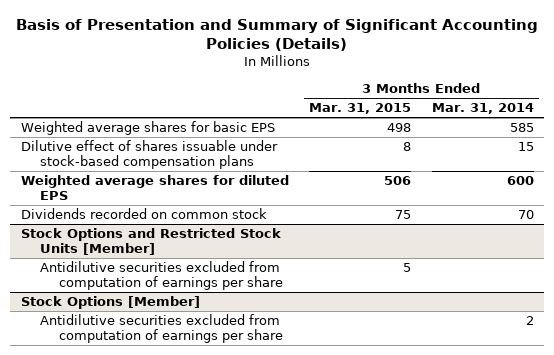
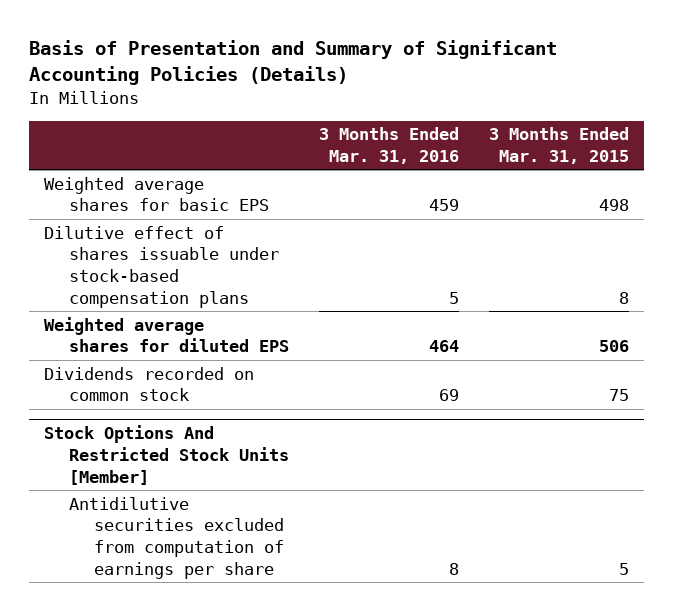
[431,103,534,115] Mar. 31, 2014 -> none
none -> [318,127,459,164] 3 Months Ended Mar. 31, 2016
[20,228,281,256] Stock Options and Restricted Stock Units [Member] -> [44,425,290,485] Stock Options And Restricted Stock Units [Member]
[20,296,200,310] Stock Options [Member] -> none
[39,314,283,344] Antidilutive securities excluded from computation of earnings per share -> none

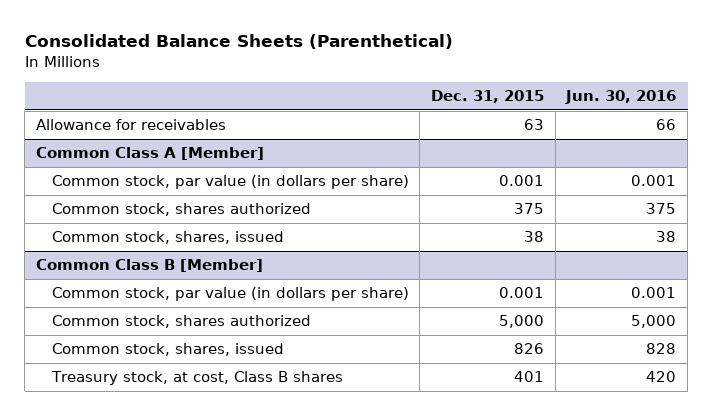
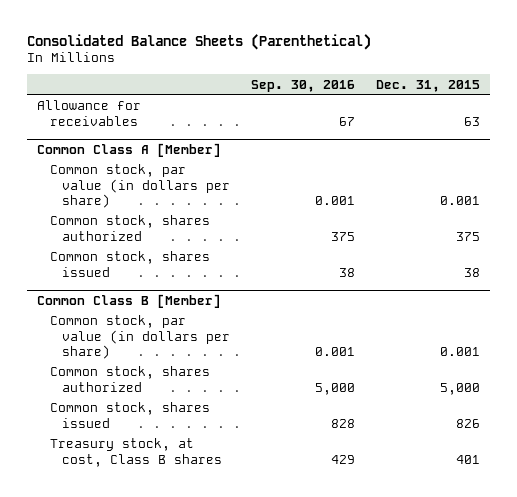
[565,90,677,105] Jun. 30, 2016 -> none
none -> [251,79,356,92] Sep. 30, 2016
[51,231,284,245] Common stock, shares, issued -> [49,251,210,277] Common stock, shares issued
[51,343,284,357] Common stock, shares, issued -> [49,402,210,428] Common stock, shares issued

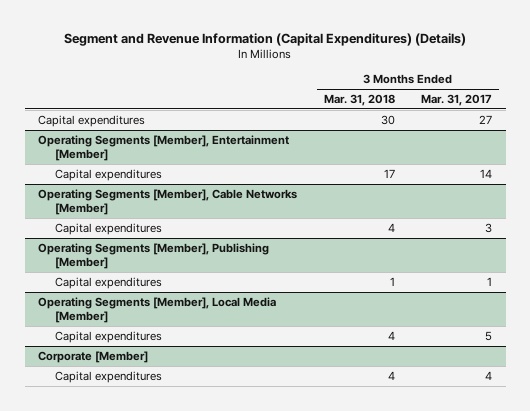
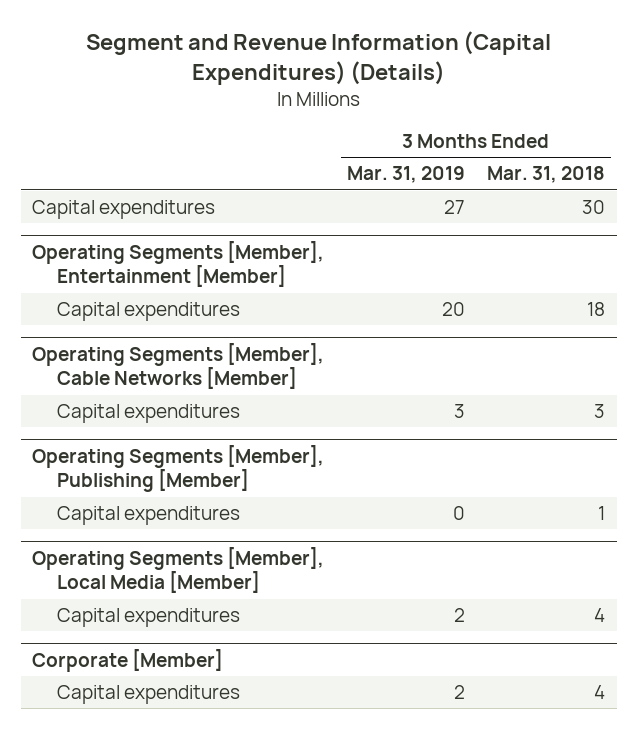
[421,94,493,107] Mar. 31, 2017 -> none
none -> [346,166,465,184] Mar. 31, 2019
[383,168,395,178] 17 -> [587,302,606,317] 18
[387,222,395,232] 4 -> [594,404,606,419] 3

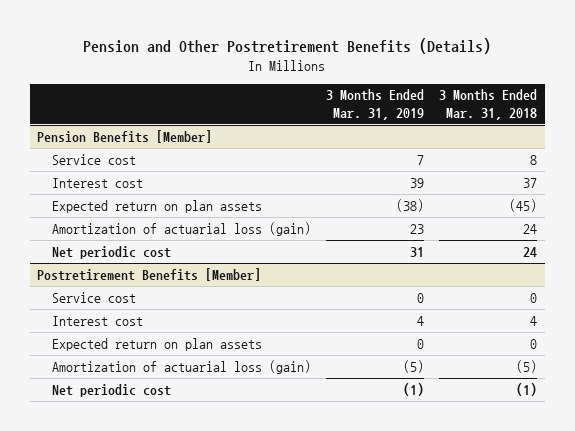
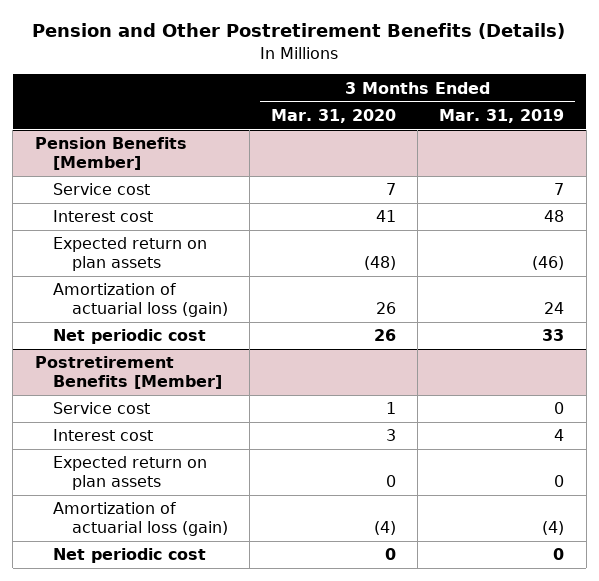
[439,89,538,120] 3 Months Ended Mar. 31, 2018 -> none
none -> [271,108,397,123] Mar. 31, 2020
[410,177,425,188] 39 -> [544,210,565,223] 48
[396,198,425,212] (38) -> [532,256,565,271] (46)
[410,223,425,234] 23 -> [544,302,565,315] 24
[410,246,425,257] 31 -> [542,329,565,342] 33
[403,359,425,373] (5) -> [542,521,565,536] (4)
[403,382,425,396] (1) -> [553,548,565,561] 0

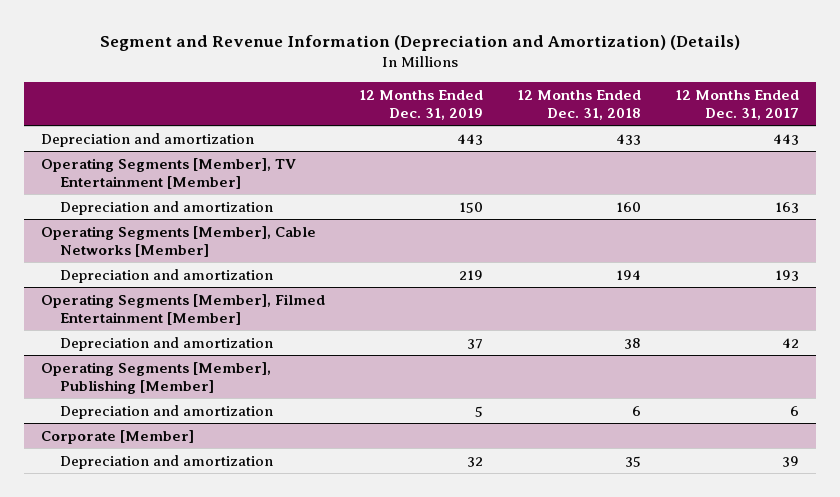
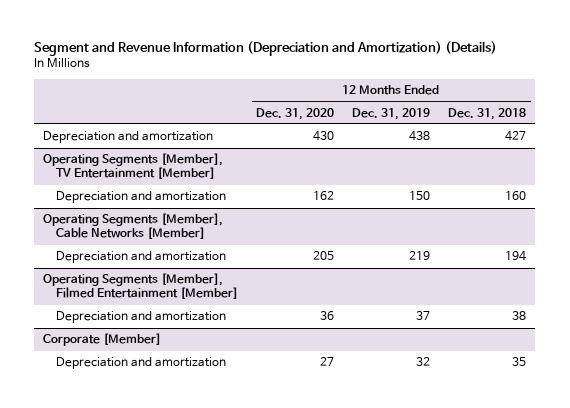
[675,89,800,121] 12 Months Ended Dec. 31, 2017 -> none
none -> [256,107,335,120] Dec. 31, 2020
[457,133,484,145] 443 -> [409,131,431,142] 438
[616,133,642,145] 433 -> [505,131,527,142] 427
[40,361,271,395] Operating Segments [Member], Publishing [Member] -> none
[59,404,273,419] Depreciation and amortization -> none

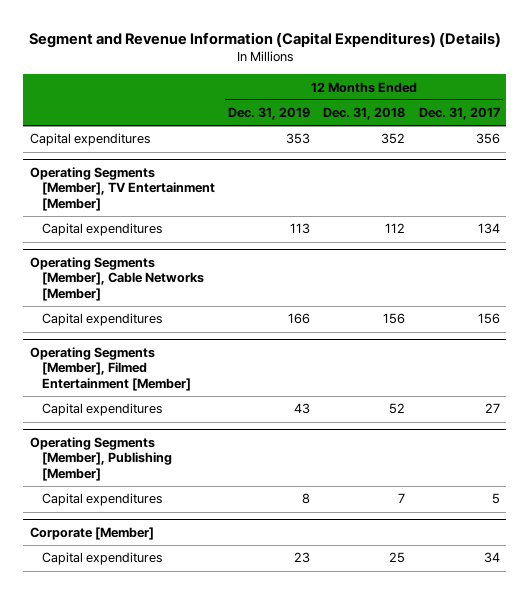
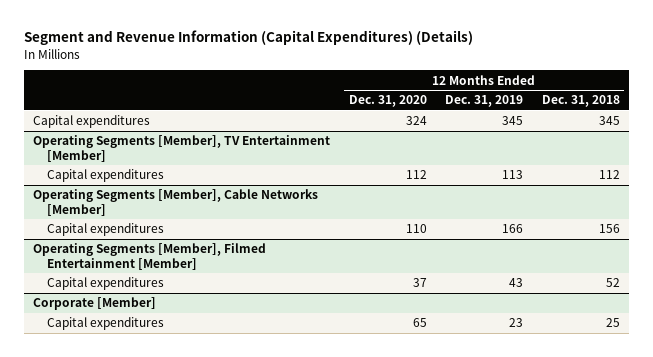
[418,107,500,121] Dec. 31, 2017 -> none
none -> [348,95,427,108] Dec. 31, 2020
[285,133,310,145] 353 -> [502,116,524,126] 345
[381,133,406,145] 352 -> [598,116,620,126] 345
[29,437,172,481] Operating Segments [Member], Publishing [Member] -> none
[41,493,162,507] Capital expenditures -> none

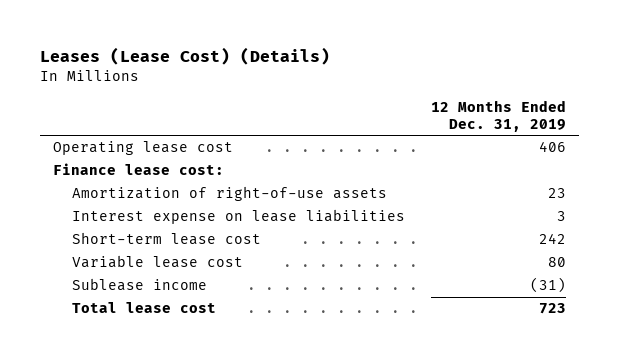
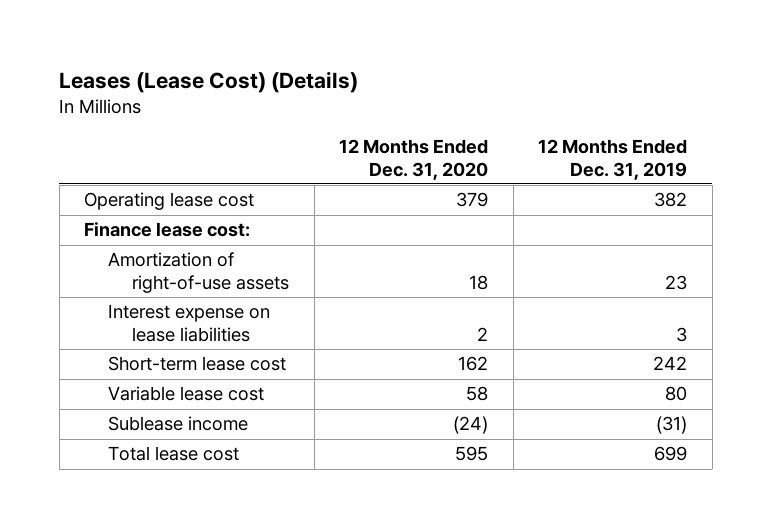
none -> [339,139,489,180] 12 Months Ended Dec. 31, 2020
[539,141,567,153] 406 -> [654,192,688,208] 382
[539,303,567,315] 723 -> [654,446,688,462] 699

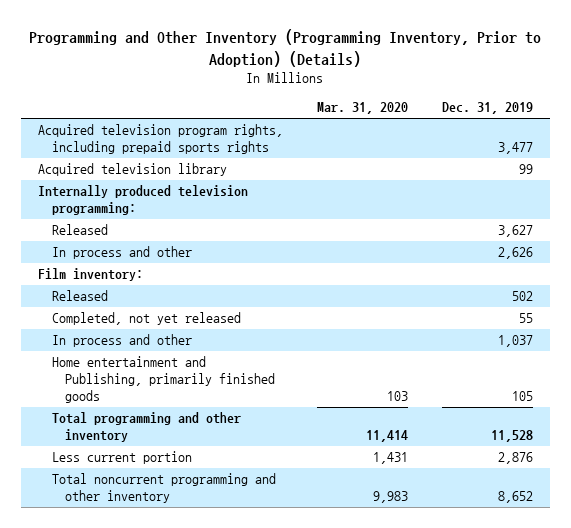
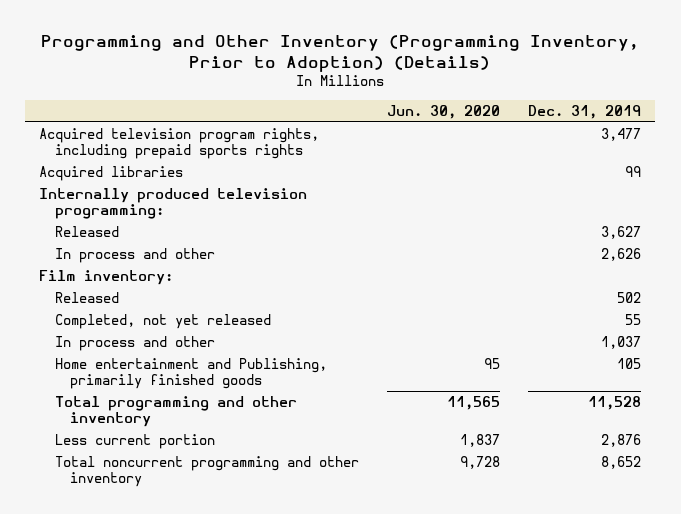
[316,102,408,115] Mar. 31, 2020 -> none
none -> [386,104,500,119] Jun. 30, 2020
[37,163,227,177] Acquired television library -> [39,166,184,182] Acquired libraries

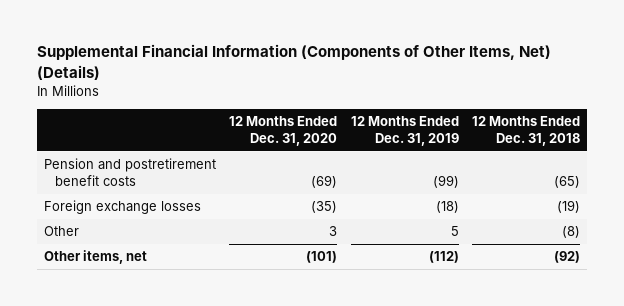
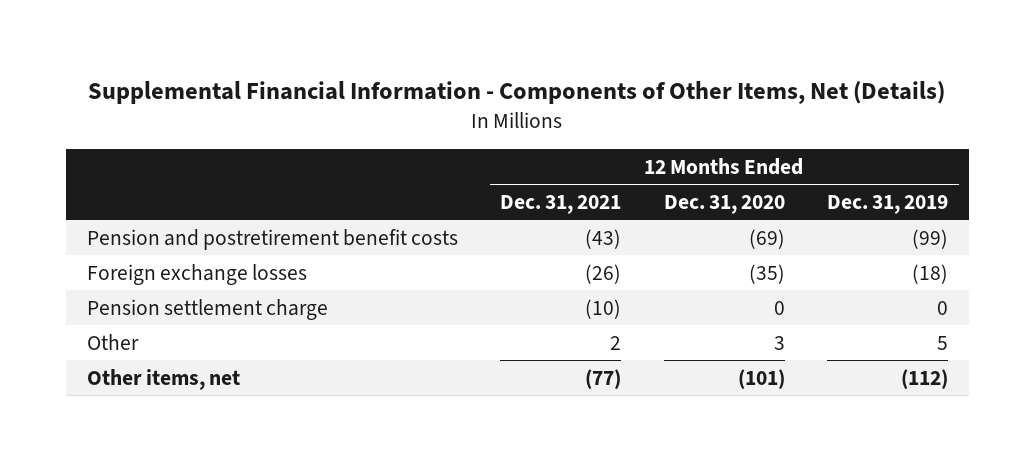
[36,44,551,80] Supplemental Financial Information (Components of Other Items, Net) (Details) -> [88,80,946,104] Supplemental Financial Information - Components of Other Items, Net (Details)
[471,116,580,147] 12 Months Ended Dec. 31, 2018 -> none
none -> [500,194,622,214] Dec. 31, 2021
none -> [86,298,328,320] Pension settlement charge

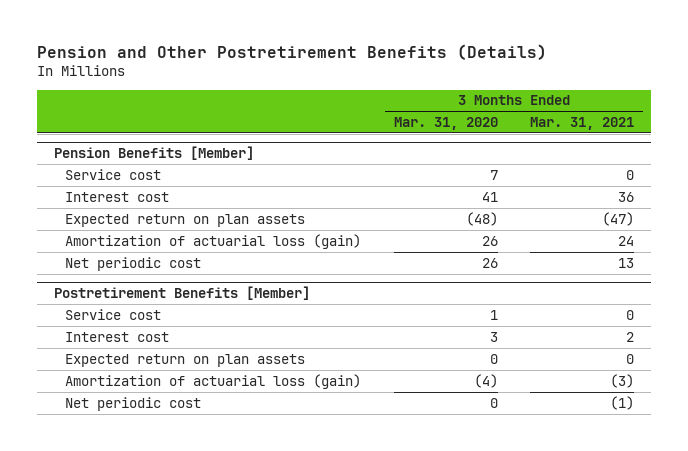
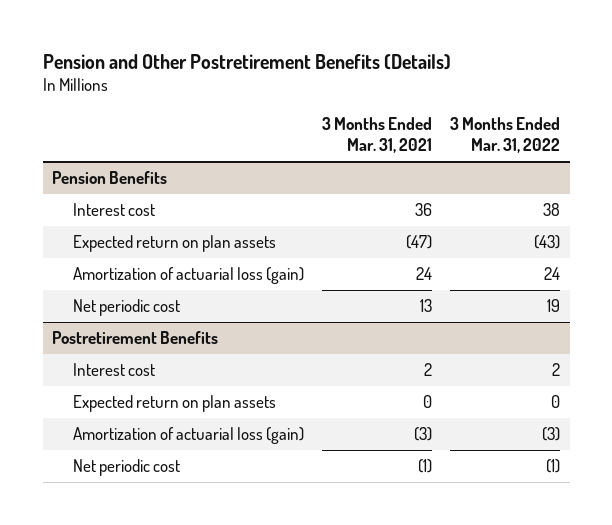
[393,116,498,130] Mar. 31, 2020 -> none
none -> [450,117,561,154] 3 Months Ended Mar. 31, 2022
[64,168,161,180] Service cost -> none
[53,145,254,160] Pension Benefits [Member] -> [51,170,167,184] Pension Benefits
[64,308,161,320] Service cost -> none
[53,285,310,300] Postretirement Benefits [Member] -> [51,330,218,344] Postretirement Benefits

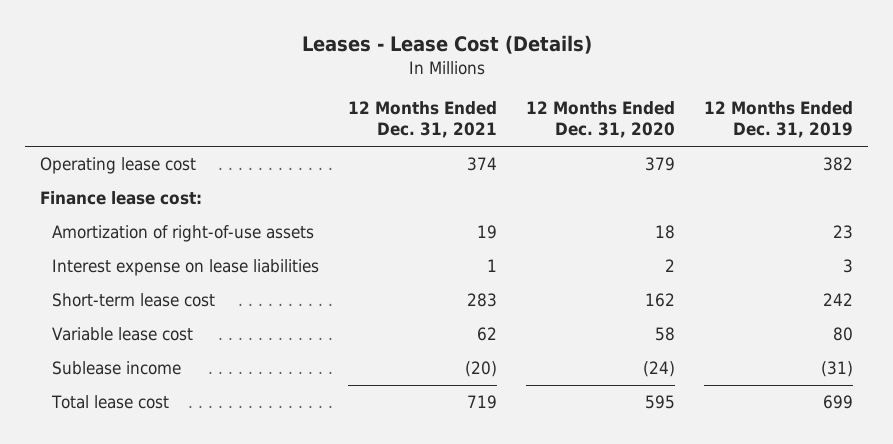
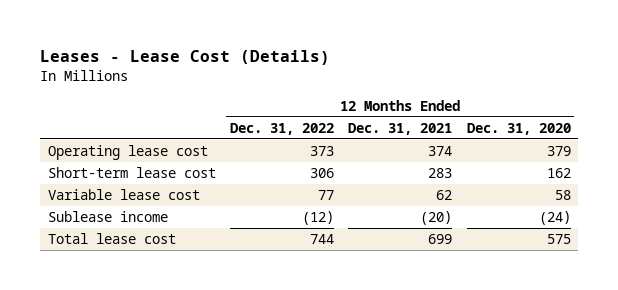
[704,101,854,139] 12 Months Ended Dec. 31, 2019 -> none
none -> [229,122,334,135] Dec. 31, 2022
[39,191,202,206] Finance lease cost: -> none
[51,225,314,243] Amortization of right-of-use assets -> none
[51,259,319,277] Interest expense on lease liabilities -> none
[466,395,497,410] 719 -> [428,233,453,244] 699
[645,395,676,410] 595 -> [546,233,571,244] 575

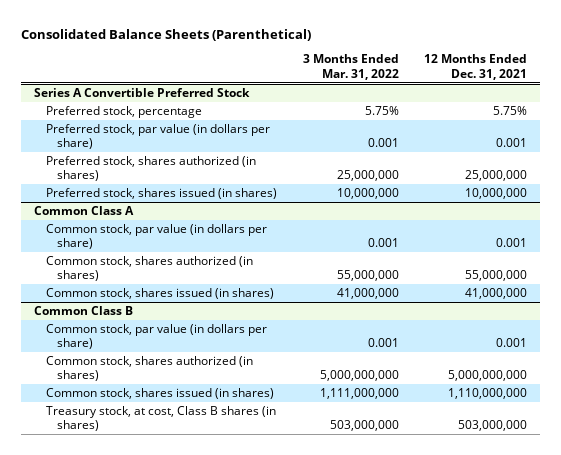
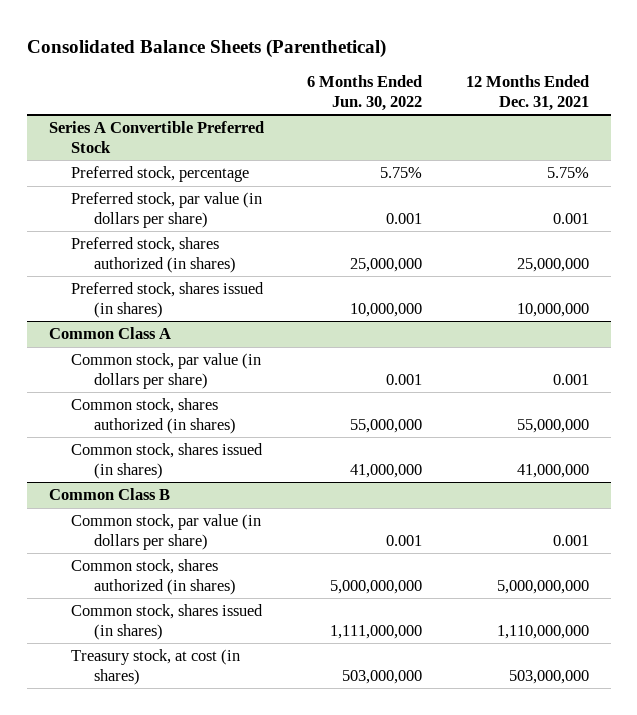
[302,54,399,80] 3 Months Ended Mar. 31, 2022 -> none
none -> [307,75,423,111] 6 Months Ended Jun. 30, 2022
[45,406,276,432] Treasury stock, at cost, Class B shares (in shares) -> [71,649,241,685] Treasury stock, at cost (in shares)

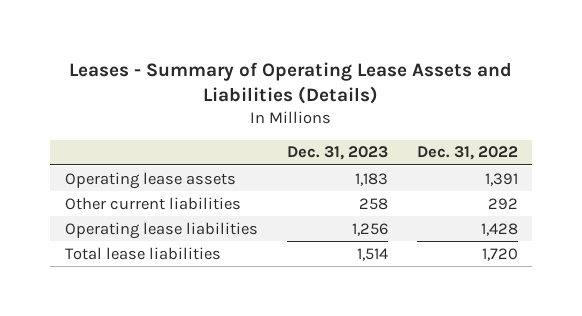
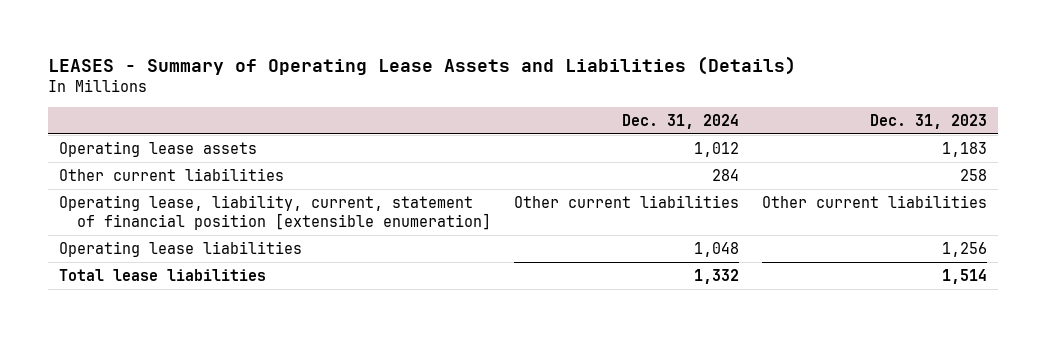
[69,61,513,105] Leases - Summary of Operating Lease Assets and Liabilities (Details) -> [48,55,797,75] LEASES - Summary of Operating Lease Assets and Liabilities (Details)
[416,146,518,161] Dec. 31, 2022 -> none
none -> [622,113,740,129] Dec. 31, 2024
none -> [59,194,492,231] Operating lease, liability, current, statement of financial position [extensible enumeration]

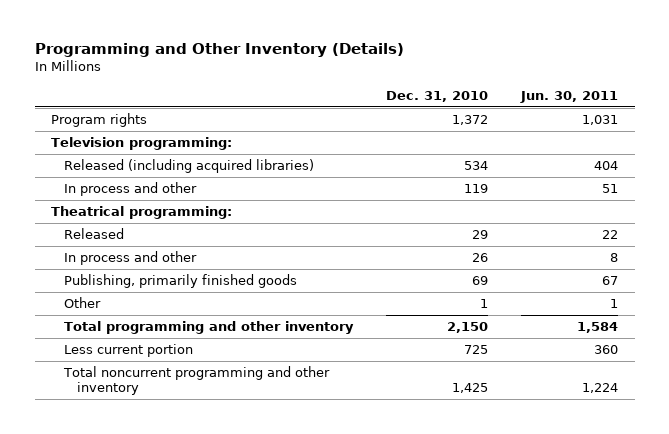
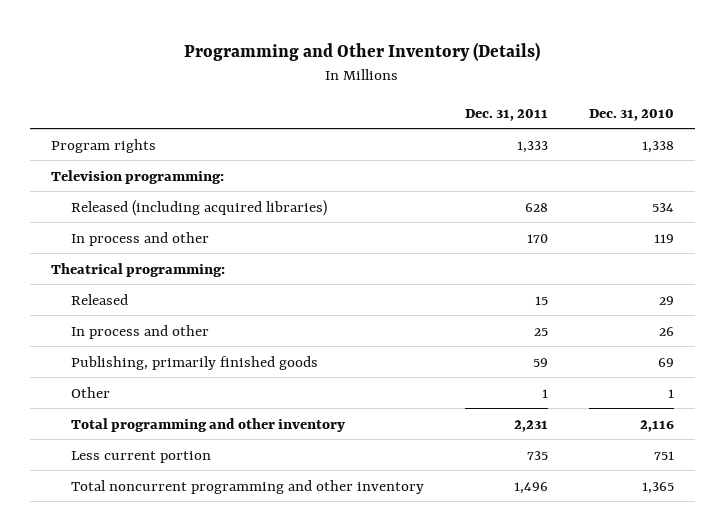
[520,90,619,103] Jun. 30, 2011 -> none
none -> [464,108,548,121] Dec. 31, 2011
[452,115,489,126] 1,372 -> [642,140,675,153] 1,338
[447,322,489,334] 2,150 -> [640,419,675,432] 2,116
[464,345,489,355] 725 -> [654,450,675,460] 751
[452,383,489,394] 1,425 -> [642,481,675,494] 1,365

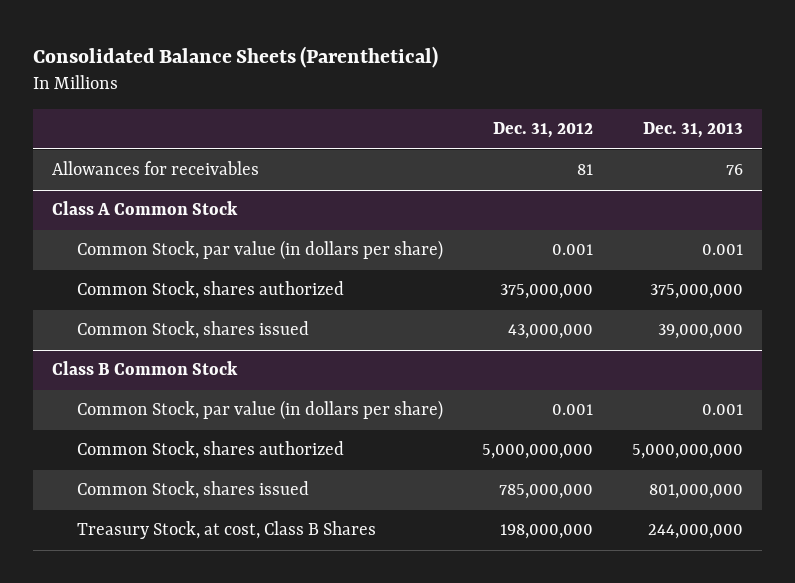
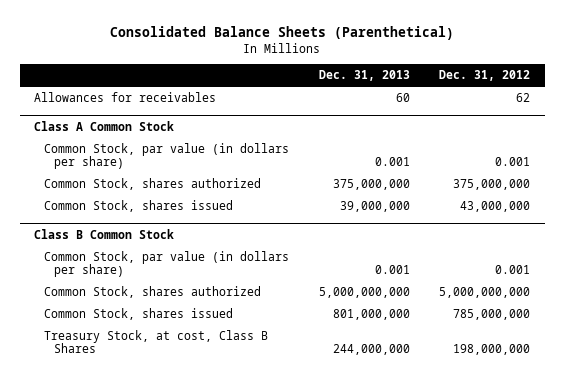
[576,164,593,176] 81 -> [515,93,530,103] 62
[725,164,743,176] 76 -> [395,93,410,103] 60

